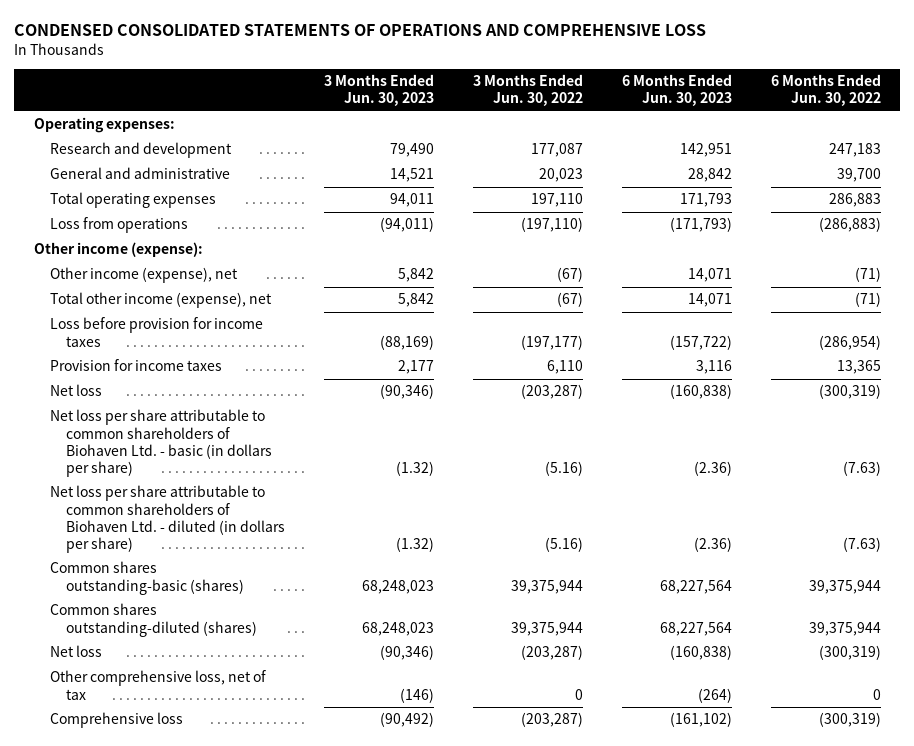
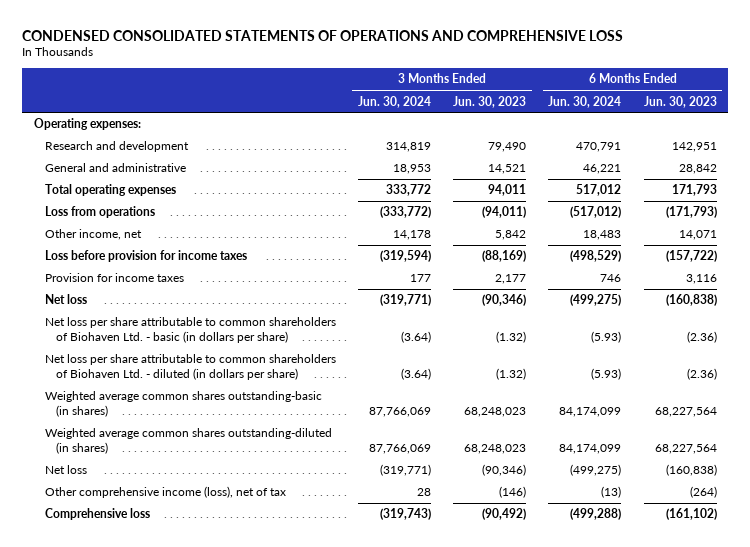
[472,73,583,107] 3 Months Ended Jun. 30, 2022 -> none
[770,73,881,107] 6 Months Ended Jun. 30, 2022 -> none
none -> [357,95,431,108] Jun. 30, 2024
none -> [548,95,622,108] Jun. 30, 2024
[33,242,203,258] Other income (expense): -> none
[49,267,238,284] Other income (expense), net -> none
[49,292,272,309] Total other income (expense), net -> [44,229,142,241] Other income, net
[49,561,245,595] Common shares outstanding-basic (shares) -> [44,391,322,417] Weighted average common shares outstanding-basic (in shares)
[49,603,258,637] Common shares outstanding-diluted (shares) -> [44,428,332,454] Weighted average common shares outstanding-diluted (in shares)
[49,670,266,700] Other comprehensive loss, net of tax -> [44,486,286,499] Other comprehensive income (loss), net of tax

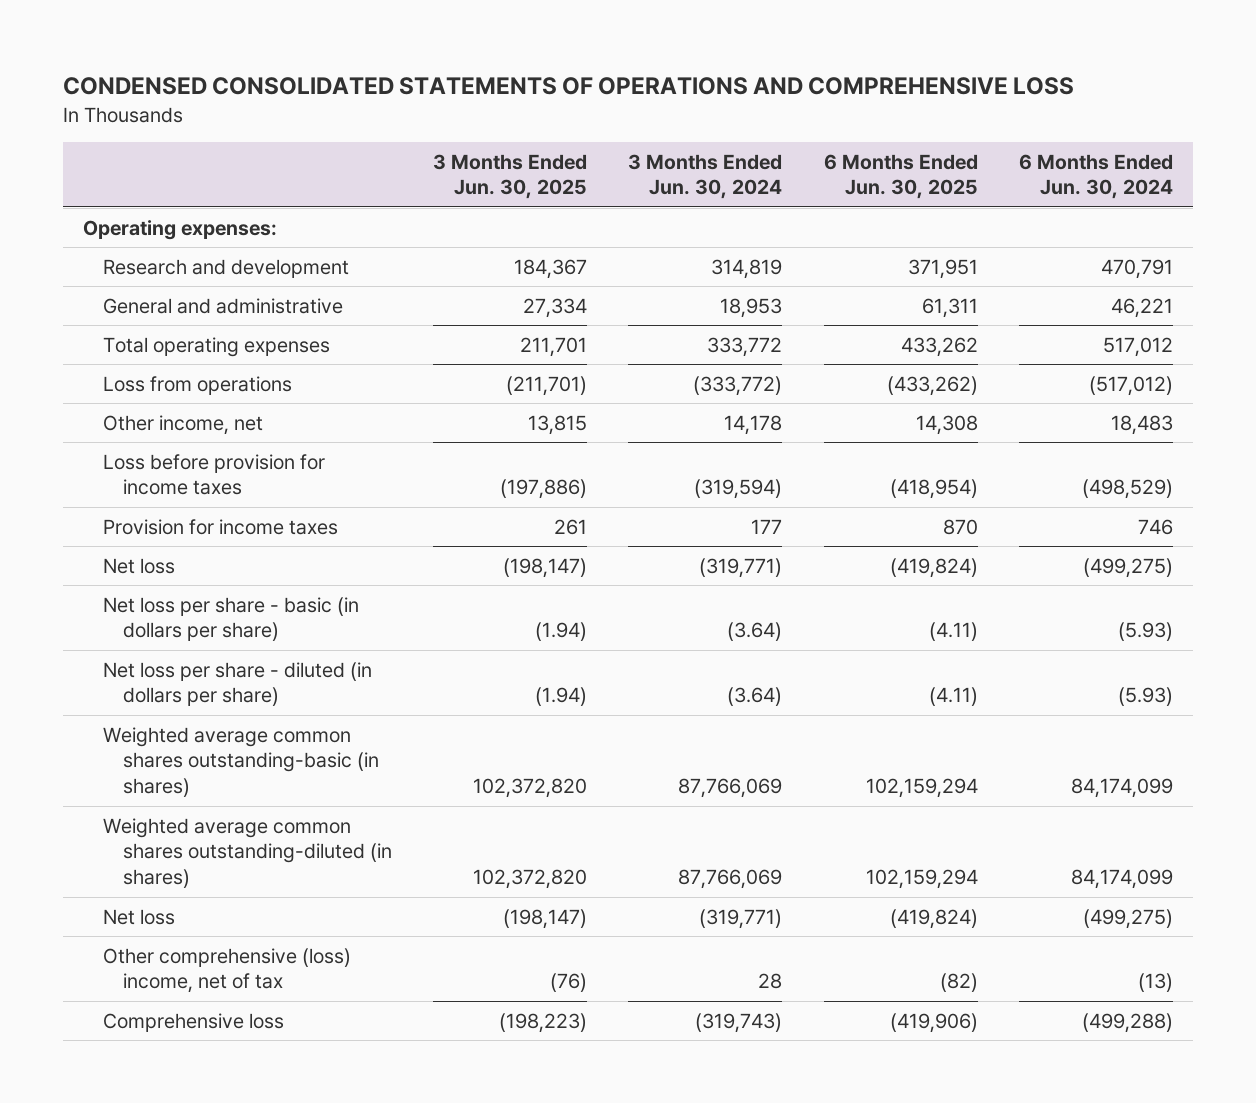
[453,95,527,108] Jun. 30, 2023 -> none
[643,95,717,108] Jun. 30, 2023 -> none
none -> [433,153,588,200] 3 Months Ended Jun. 30, 2025
none -> [823,153,978,200] 6 Months Ended Jun. 30, 2025
[44,317,336,343] Net loss per share attributable to common shareholders of Biohaven Ltd. - basic (in dollars per share) -> [103,596,360,642] Net loss per share - basic (in dollars per share)
[44,354,336,380] Net loss per share attributable to common shareholders of Biohaven Ltd. - diluted (in dollars per share) -> [103,661,373,707] Net loss per share - diluted (in dollars per share)
[44,486,286,499] Other comprehensive income (loss), net of tax -> [103,947,352,994] Other comprehensive (loss) income, net of tax

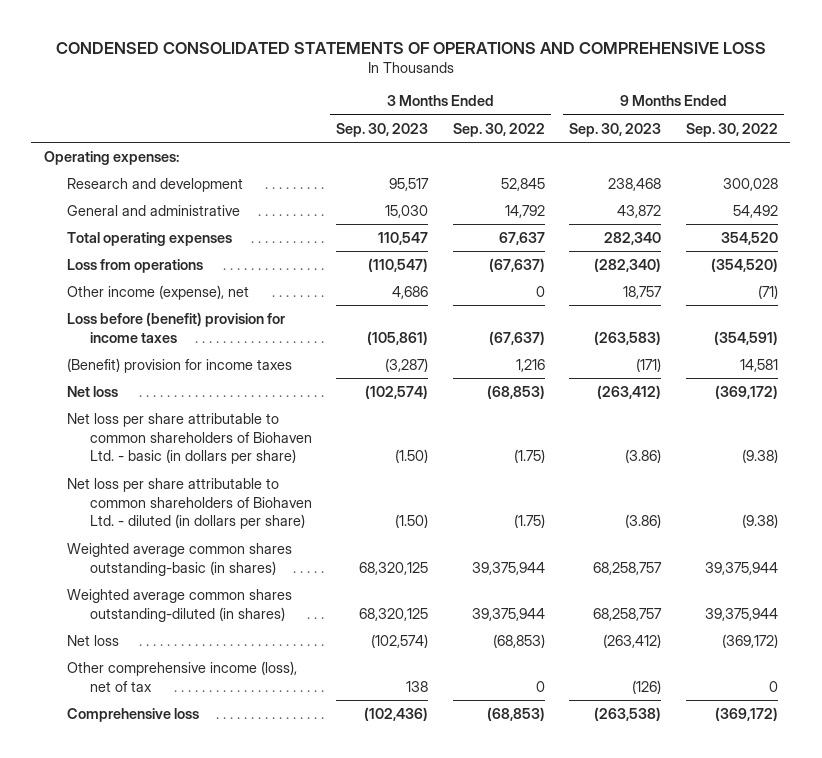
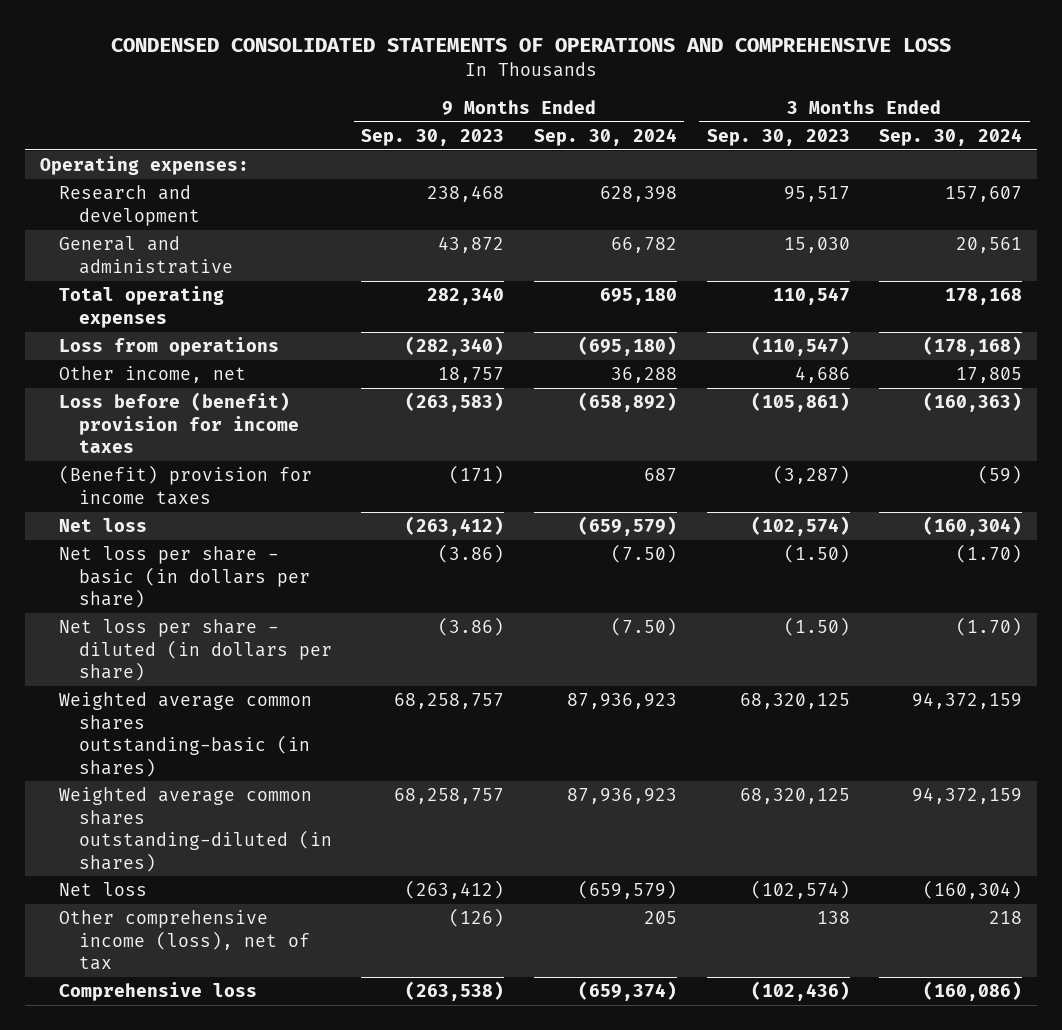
[452,122,545,137] Sep. 30, 2022 -> none
[686,122,779,137] Sep. 30, 2022 -> none
none -> [533,127,677,146] Sep. 30, 2024
none -> [879,127,1023,146] Sep. 30, 2024
[66,284,249,300] Other income (expense), net -> [59,366,247,384] Other income, net
[66,412,312,465] Net loss per share attributable to common shareholders of Biohaven Ltd. - basic (in dollars per share) -> [59,546,310,609] Net loss per share - basic (in dollars per share)
[66,477,312,530] Net loss per share attributable to common shareholders of Biohaven Ltd. - diluted (in dollars per share) -> [59,619,332,682] Net loss per share - diluted (in dollars per share)

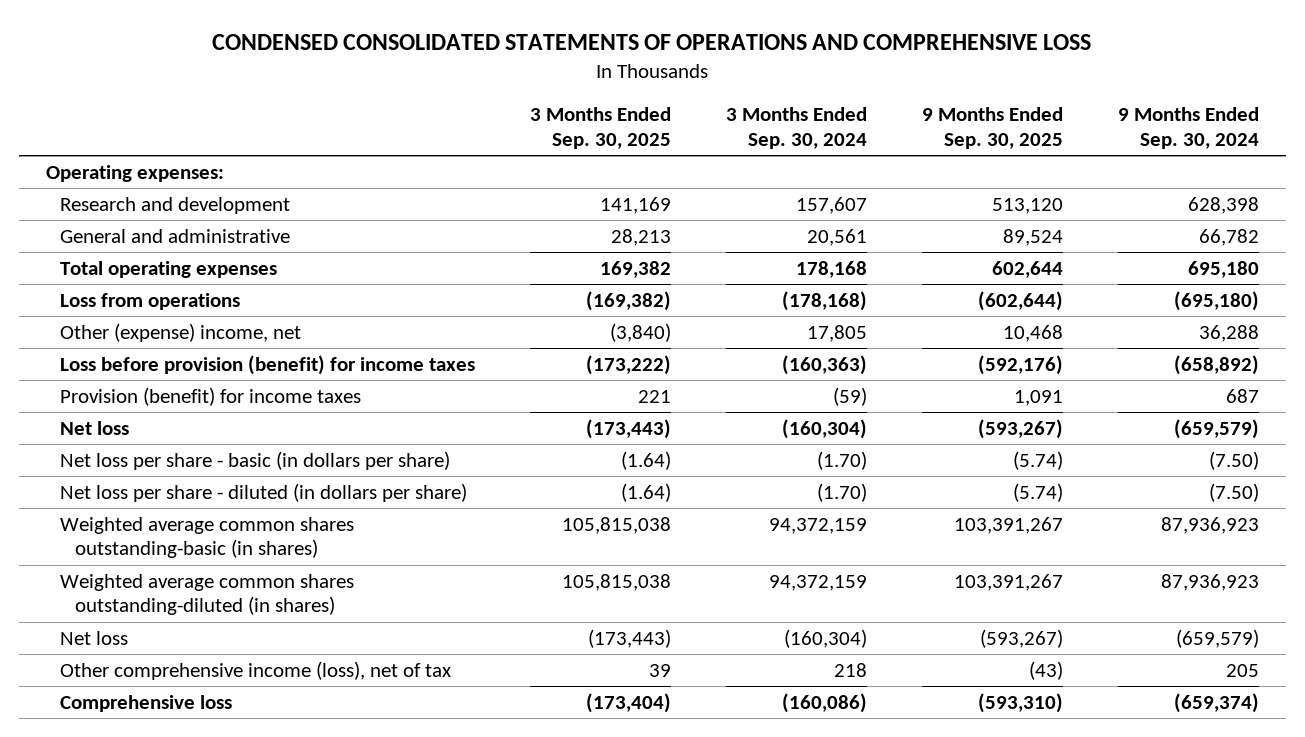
[361,128,505,146] Sep. 30, 2023 -> none
[706,128,850,146] Sep. 30, 2023 -> none
none -> [530,106,672,149] 3 Months Ended Sep. 30, 2025
none -> [921,106,1063,149] 9 Months Ended Sep. 30, 2025
[59,366,247,384] Other income, net -> [60,322,302,342] Other (expense) income, net
[59,392,299,454] Loss before (benefit) provision for income taxes -> [60,354,476,375] Loss before provision (benefit) for income taxes
[59,465,313,505] (Benefit) provision for income taxes -> [60,386,362,406] Provision (benefit) for income taxes

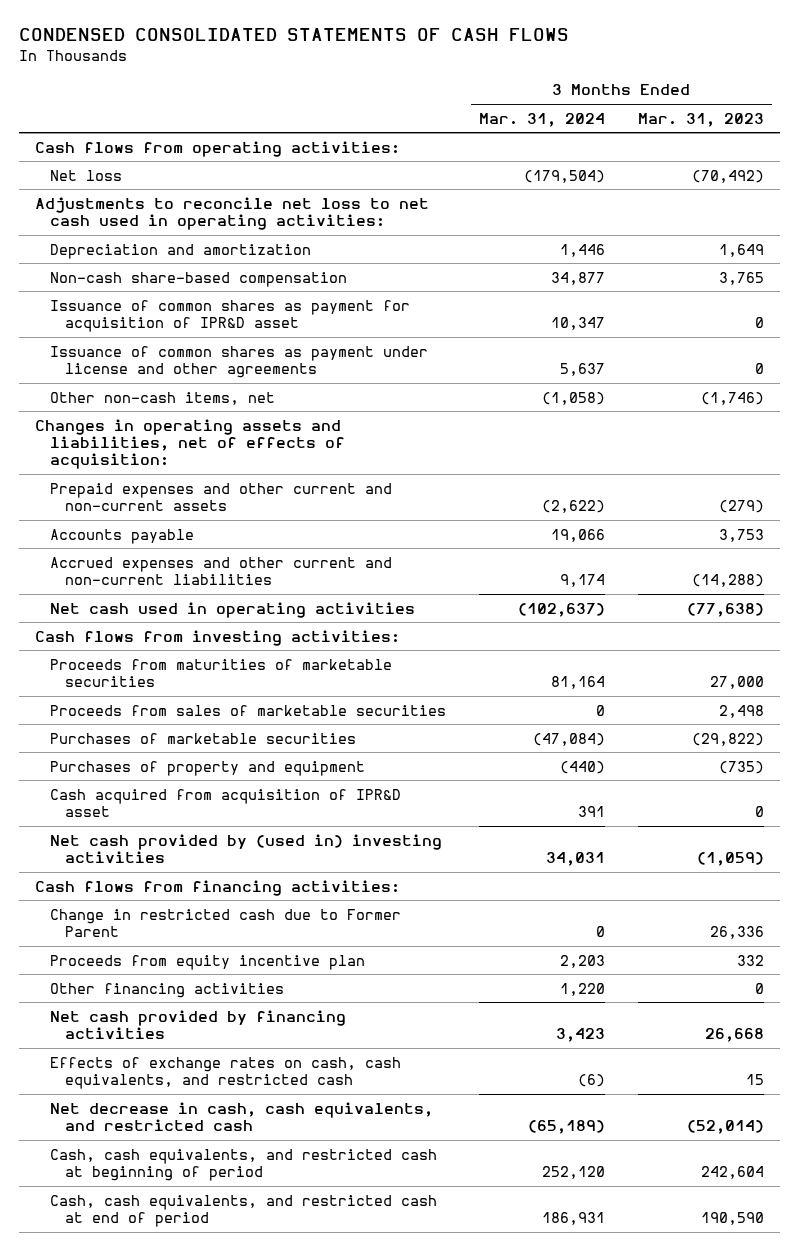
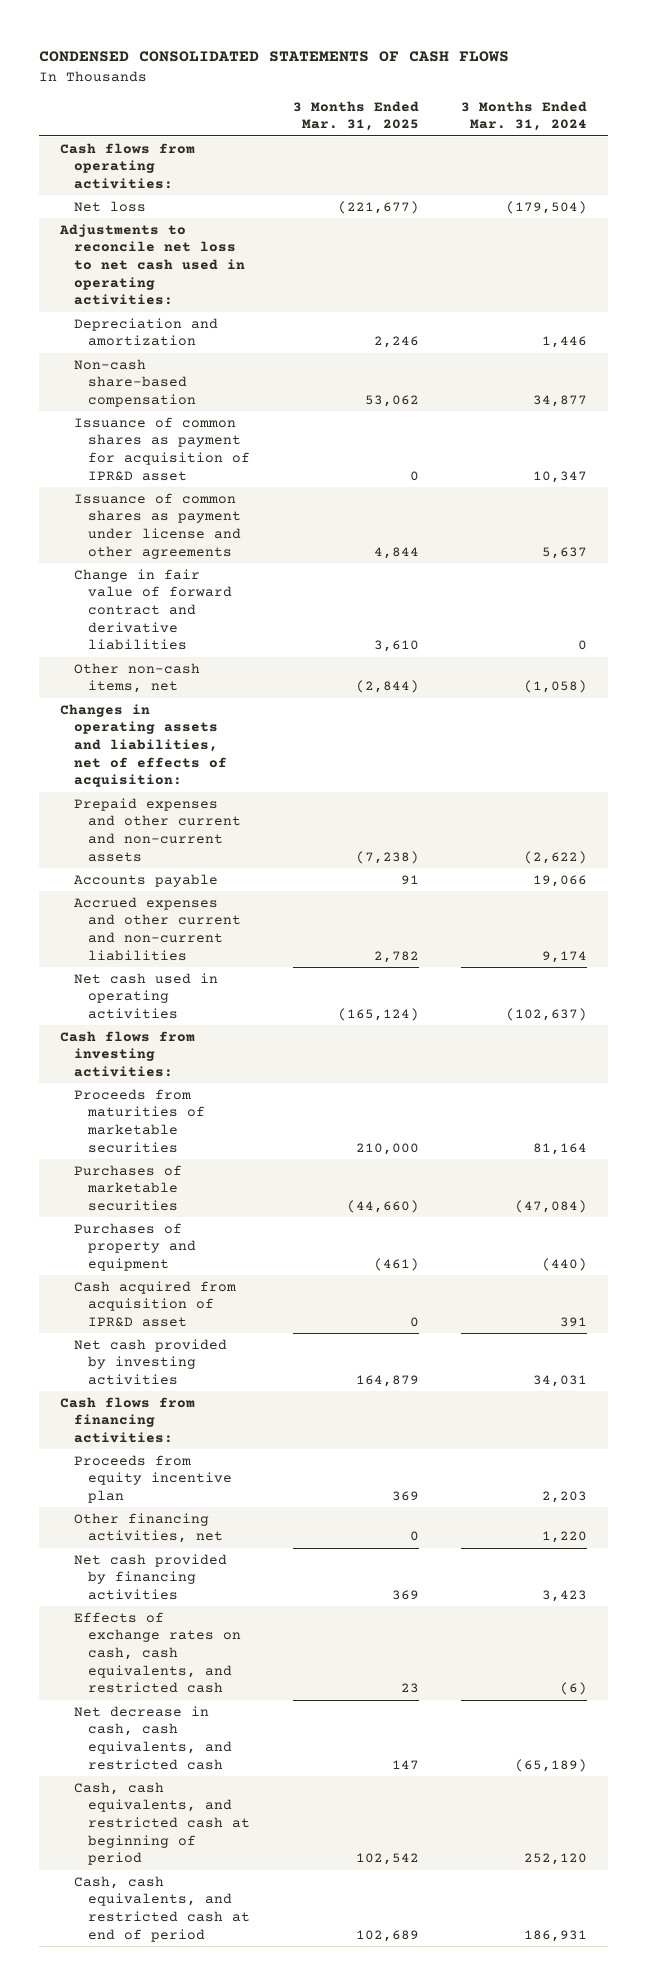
[637,112,764,127] Mar. 31, 2023 -> none
none -> [292,100,419,132] 3 Months Ended Mar. 31, 2025
none -> [74,568,233,651] Change in fair value of forward contract and derivative liabilities
[50,704,447,716] Proceeds from sales of marketable securities -> none
[50,833,443,863] Net cash provided by (used in) investing activities -> [74,1338,228,1385] Net cash provided by investing activities
[50,908,402,937] Change in restricted cash due to Former Parent -> none
[50,982,285,998] Other financing activities -> [74,1512,224,1544] Other financing activities, net

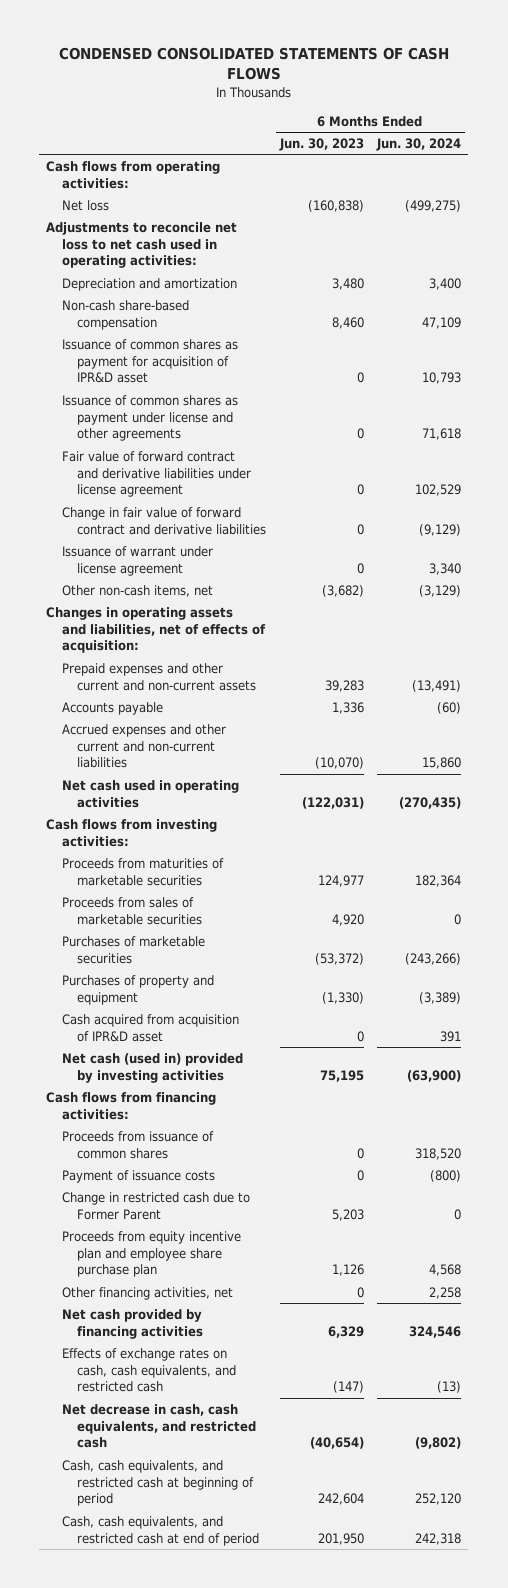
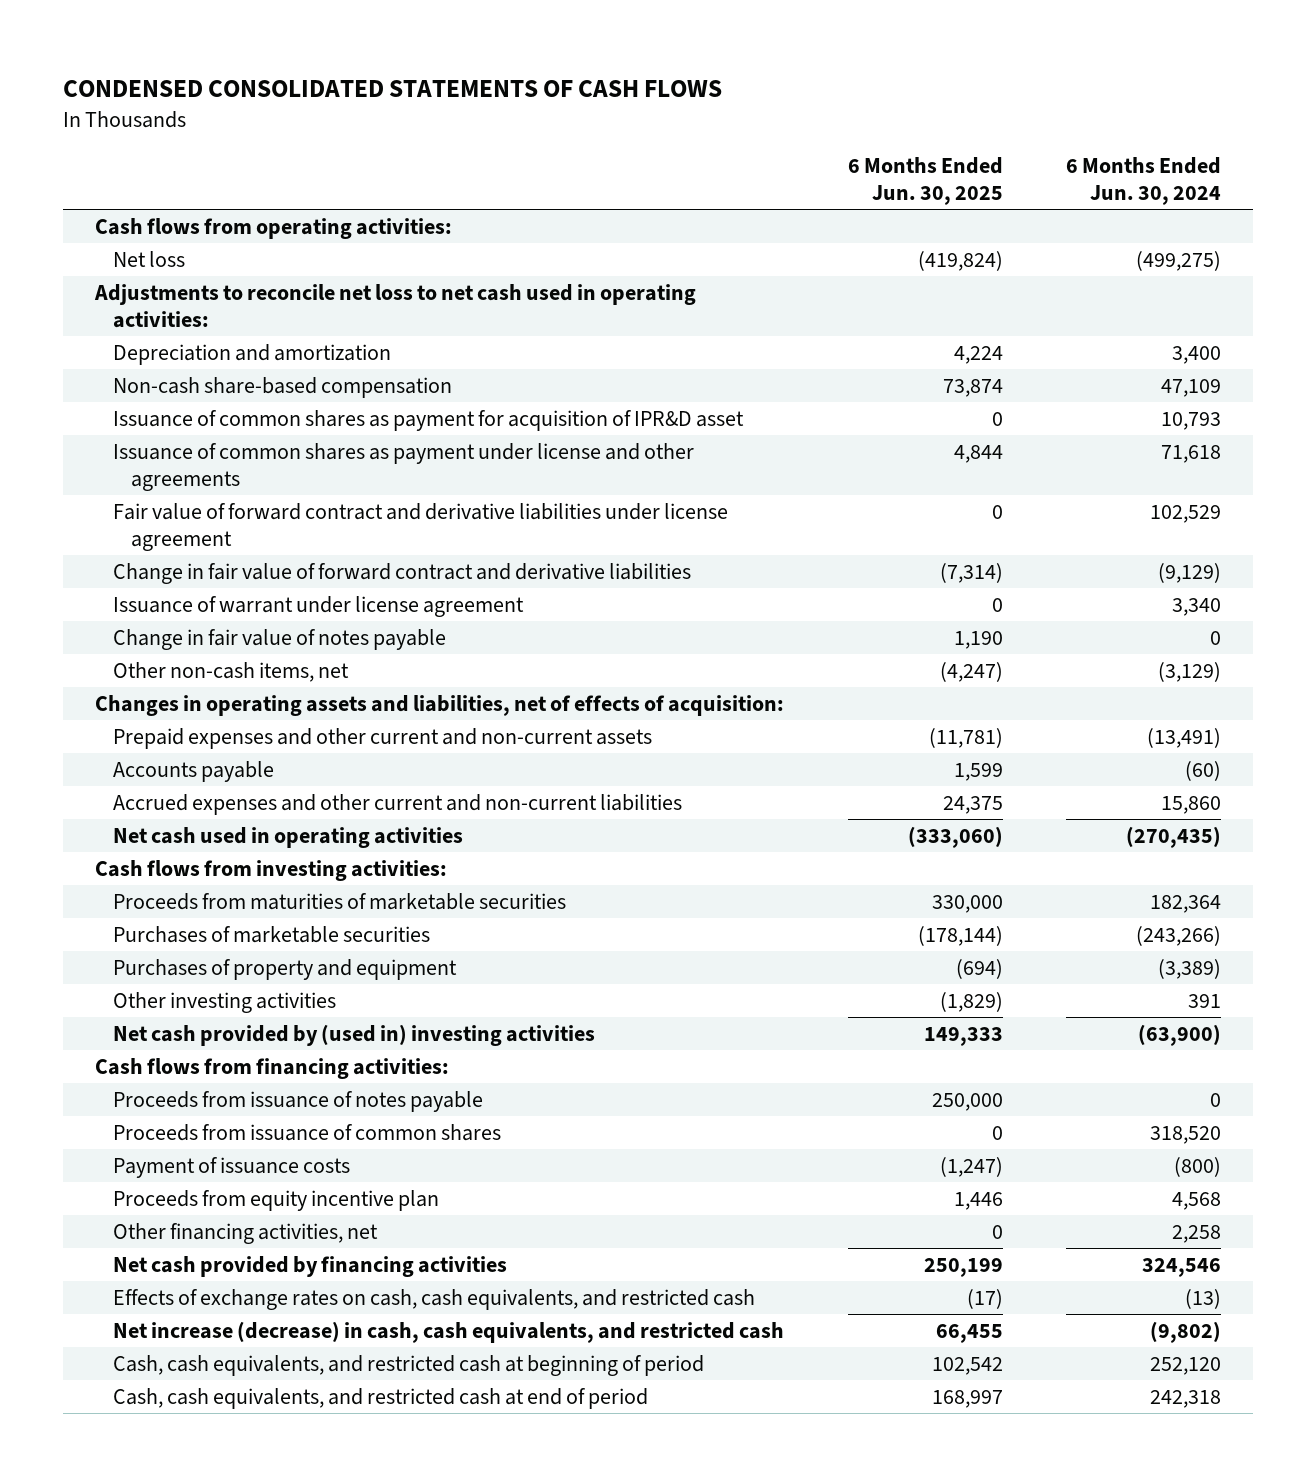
[278,138,364,152] Jun. 30, 2023 -> none
none -> [847,156,1003,206] 6 Months Ended Jun. 30, 2025
none -> [113,628,447,650] Change in fair value of notes payable
[61,896,202,925] Proceeds from sales of marketable securities -> none
[61,1013,239,1042] Cash acquired from acquisition of IPR&D asset -> [113,991,337,1013] Other investing activities
[61,1052,243,1083] Net cash (used in) provided by investing activities -> [113,1023,596,1046] Net cash provided by (used in) investing activities
none -> [113,1090,484,1112] Proceeds from issuance of notes payable
[61,1191,250,1220] Change in restricted cash due to Former Parent -> none
[61,1230,241,1278] Proceeds from equity incentive plan and employee share purchase plan -> [113,1189,440,1211] Proceeds from equity incentive plan
[61,1403,256,1449] Net decrease in cash, cash equivalents, and restricted cash -> [113,1320,785,1343] Net increase (decrease) in cash, cash equivalents, and restricted cash

